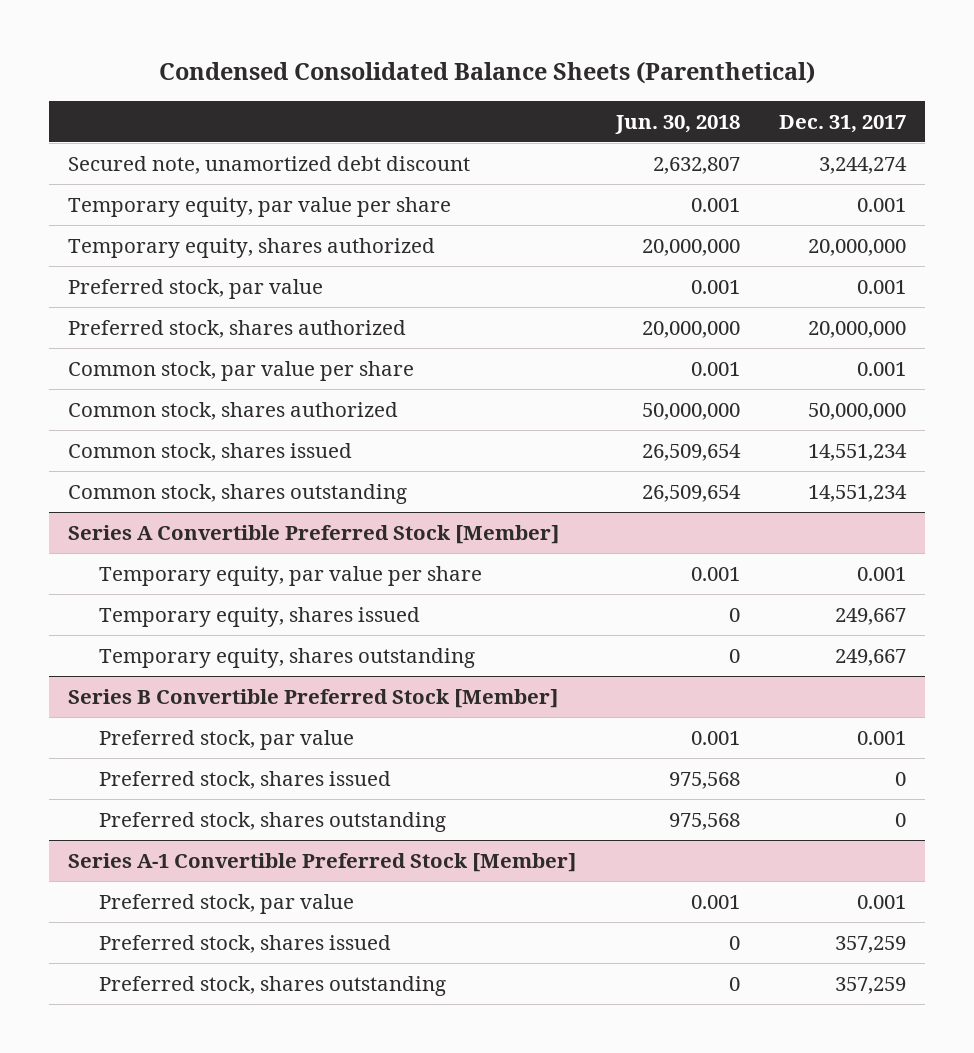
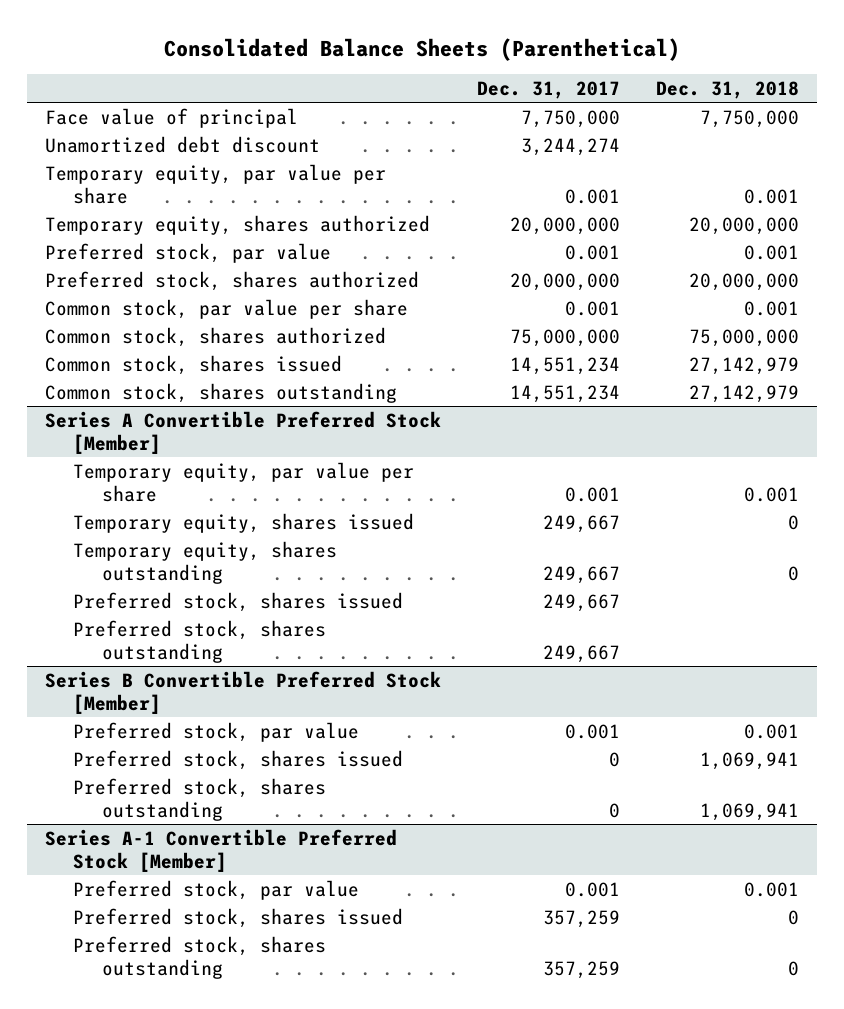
[159,61,816,85] Condensed Consolidated Balance Sheets (Parenthetical) -> [163,37,680,61] Consolidated Balance Sheets (Parenthetical)
[614,114,740,134] Jun. 30, 2018 -> none
none -> [656,80,800,99] Dec. 31, 2018
none -> [44,107,298,128] Face value of principal
[68,155,471,174] Secured note, unamortized debt discount -> [44,135,320,153] Unamortized debt discount
[807,402,906,420] 50,000,000 -> [509,328,620,347] 75,000,000
none -> [73,591,404,612] Preferred stock, shares issued
none -> [73,619,327,663] Preferred stock, shares outstanding

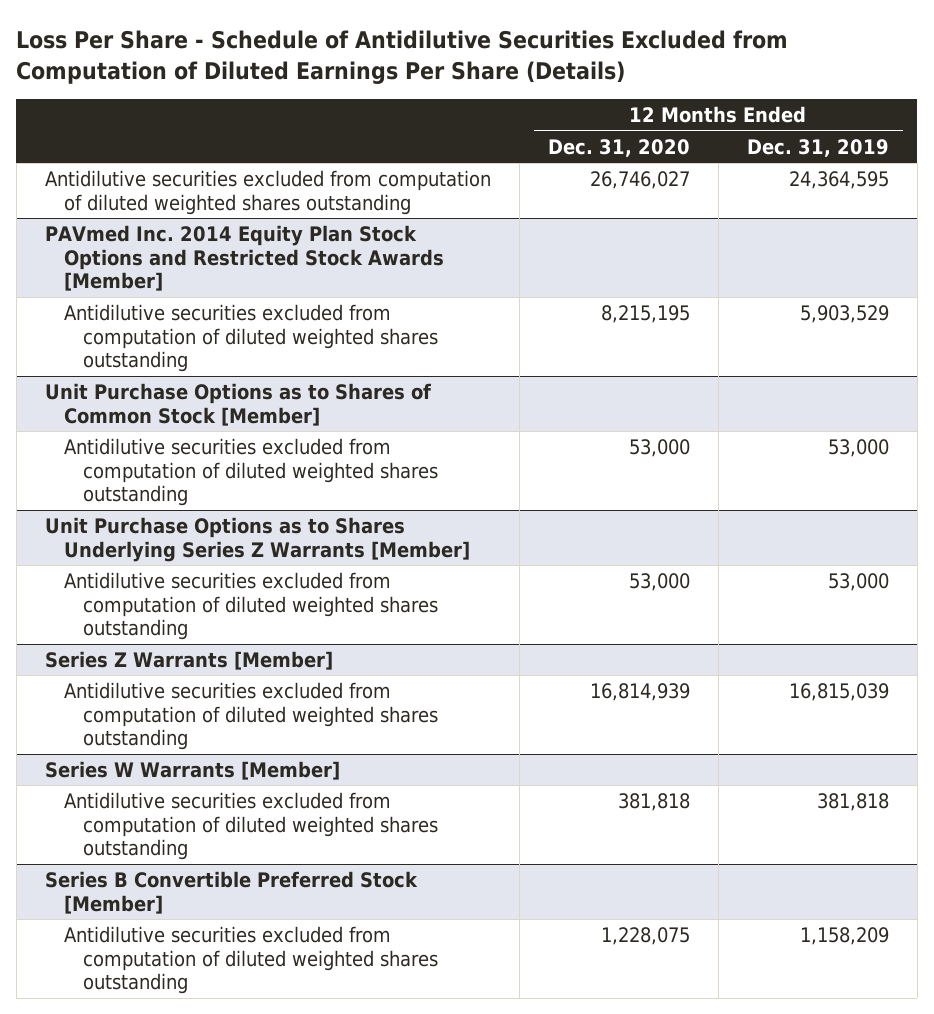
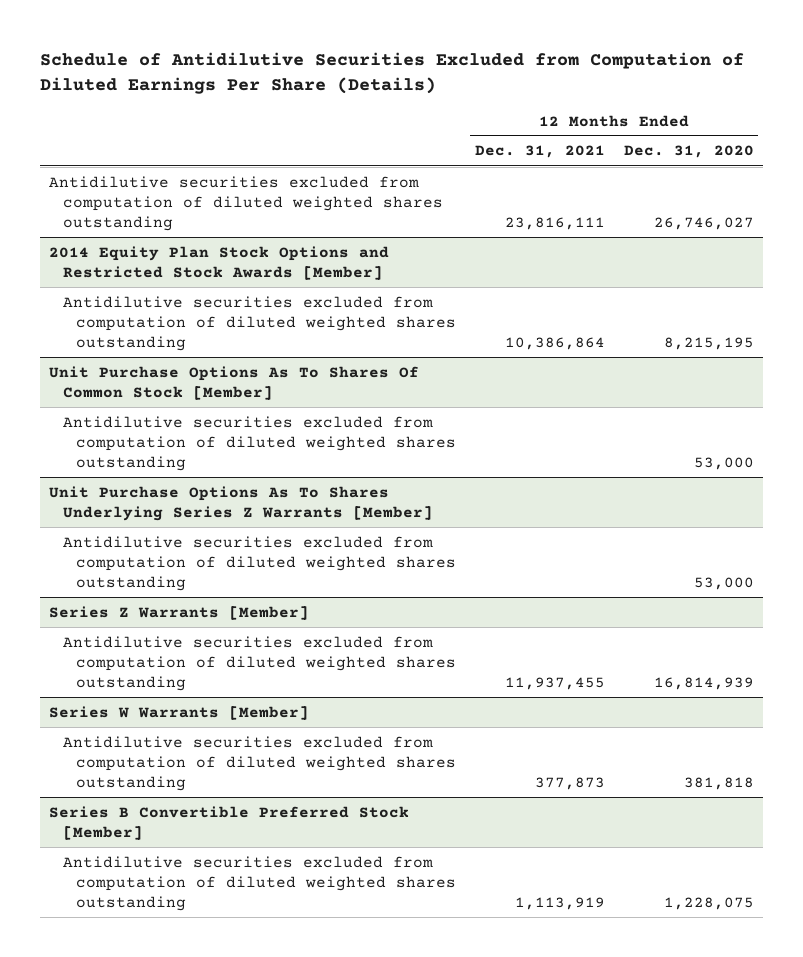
[16,29,789,84] Loss Per Share - Schedule of Antidilutive Securities Excluded from Computation of Diluted Earnings Per Share (Details) -> [39,51,744,95] Schedule of Antidilutive Securities Excluded from Computation of Diluted Earnings Per Share (Details)
[746,138,889,157] Dec. 31, 2019 -> none
none -> [474,145,605,159] Dec. 31, 2021
[44,225,444,292] PAVmed Inc. 2014 Equity Plan Stock Options and Restricted Stock Awards [Member] -> [49,245,390,280] 2014 Equity Plan Stock Options and Restricted Stock Awards [Member]
[44,383,431,426] Unit Purchase Options as to Shares of Common Stock [Member] -> [49,365,420,400] Unit Purchase Options As To Shares Of Common Stock [Member]
[44,517,470,562] Unit Purchase Options as to Shares Underlying Series Z Warrants [Member] -> [49,485,433,521] Unit Purchase Options As To Shares Underlying Series Z Warrants [Member]

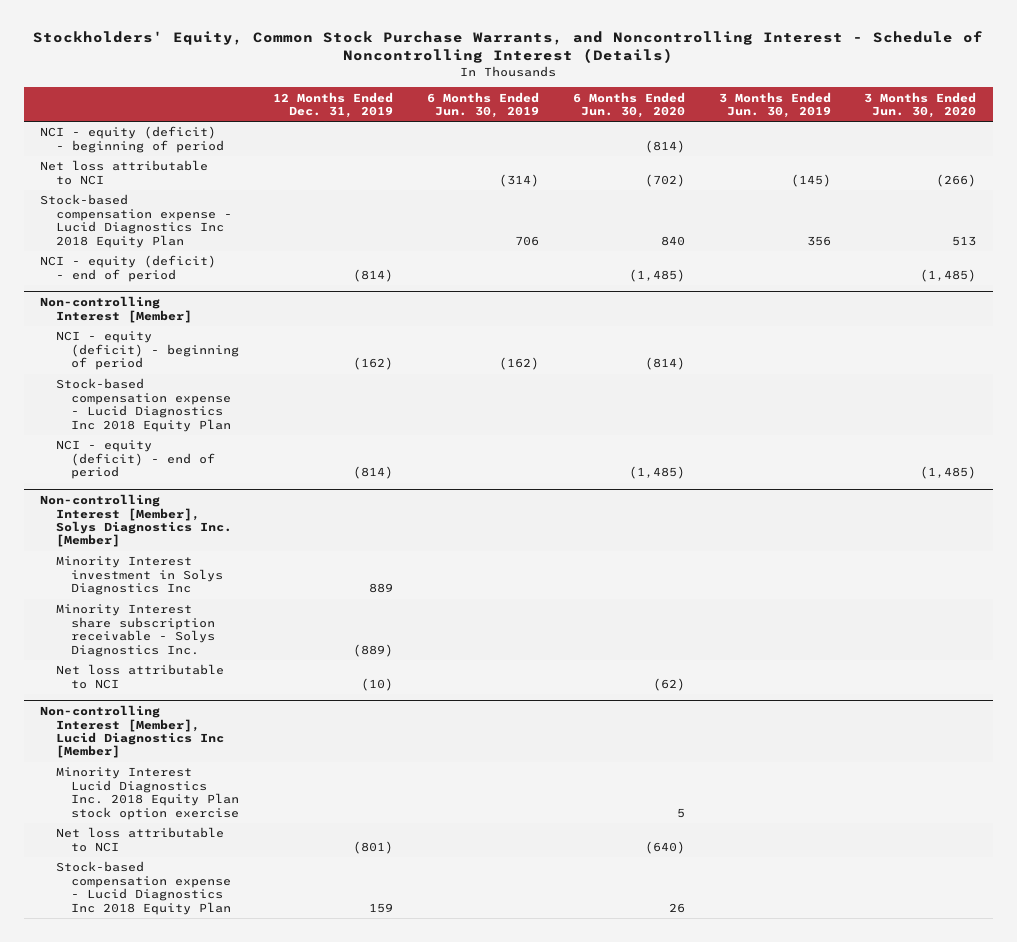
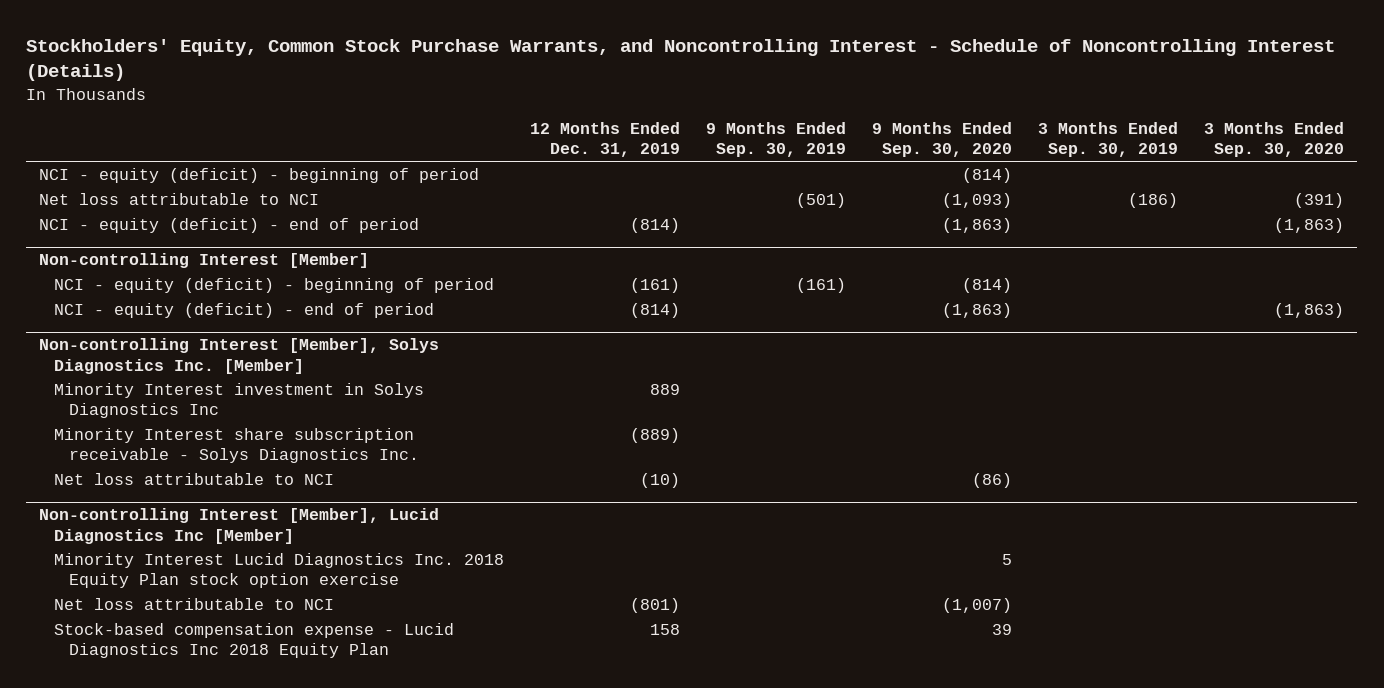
[426,91,539,119] 6 Months Ended Jun. 30, 2019 -> none
[572,91,685,119] 6 Months Ended Jun. 30, 2020 -> none
[718,91,831,119] 3 Months Ended Jun. 30, 2019 -> none
[864,91,977,119] 3 Months Ended Jun. 30, 2020 -> none
none -> [706,121,847,158] 9 Months Ended Sep. 30, 2019
none -> [872,121,1013,158] 9 Months Ended Sep. 30, 2020
none -> [1038,121,1179,158] 3 Months Ended Sep. 30, 2019
none -> [1204,121,1345,158] 3 Months Ended Sep. 30, 2020
[40,194,232,248] Stock-based compensation expense - Lucid Diagnostics Inc 2018 Equity Plan -> none
[55,378,232,432] Stock-based compensation expense - Lucid Diagnostics Inc 2018 Equity Plan -> none
[352,357,393,371] (162) -> [630,277,681,293] (161)
[368,902,393,913] 159 -> [650,623,681,635] 158

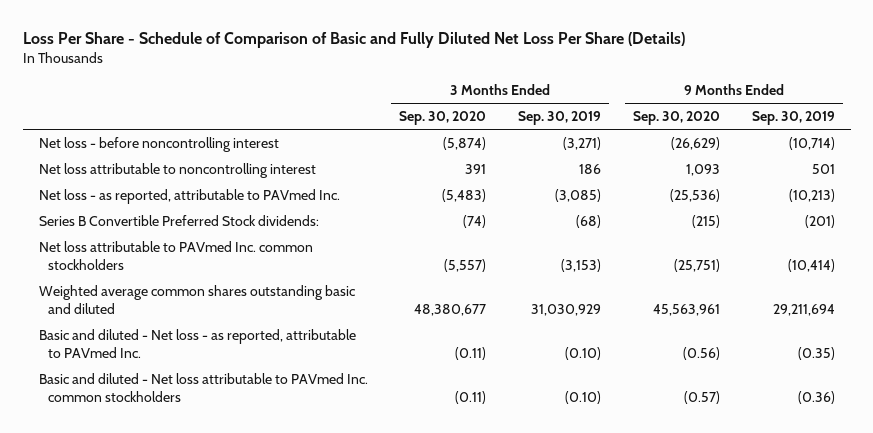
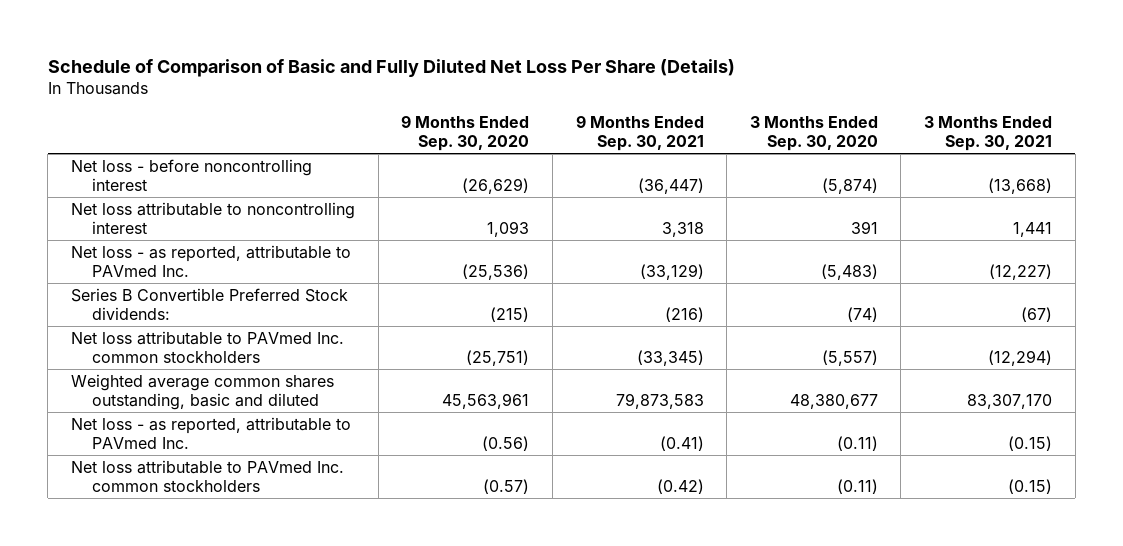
[22,32,685,49] Loss Per Share - Schedule of Comparison of Basic and Fully Diluted Net Loss Per Share (Details) -> [47,58,735,77] Schedule of Comparison of Basic and Fully Diluted Net Loss Per Share (Details)
[518,111,602,126] Sep. 30, 2019 -> none
[751,111,835,126] Sep. 30, 2019 -> none
none -> [575,114,704,151] 9 Months Ended Sep. 30, 2021
none -> [923,115,1052,151] 3 Months Ended Sep. 30, 2021
[38,284,355,314] Weighted average common shares outstanding basic and diluted -> [71,373,335,411] Weighted average common shares outstanding, basic and diluted
[38,328,356,358] Basic and diluted - Net loss - as reported, attributable to PAVmed Inc. -> [71,416,352,450] Net loss - as reported, attributable to PAVmed Inc.
[38,372,368,402] Basic and diluted - Net loss attributable to PAVmed Inc. common stockholders -> [71,459,345,493] Net loss attributable to PAVmed Inc. common stockholders

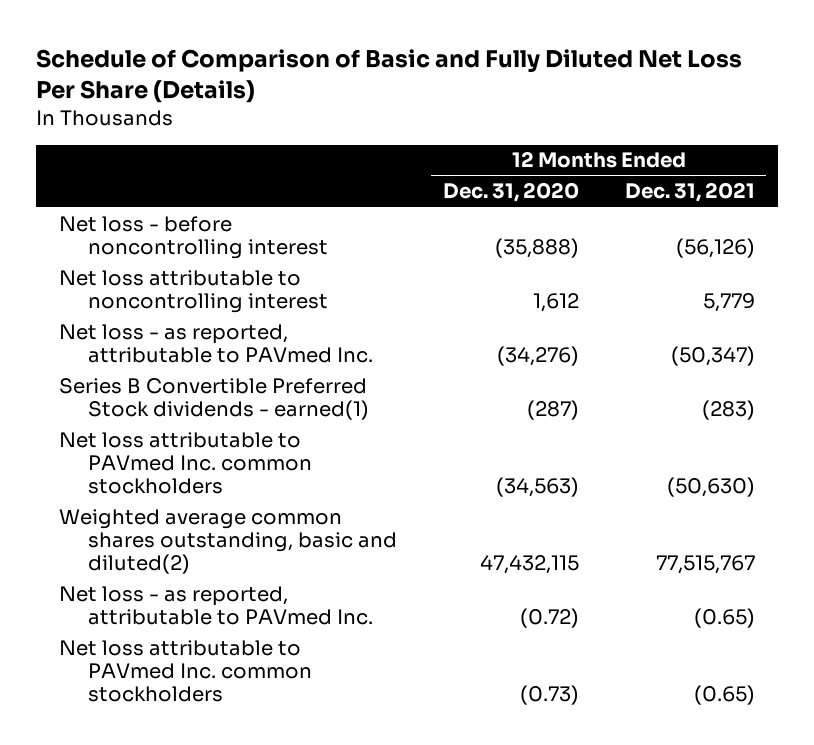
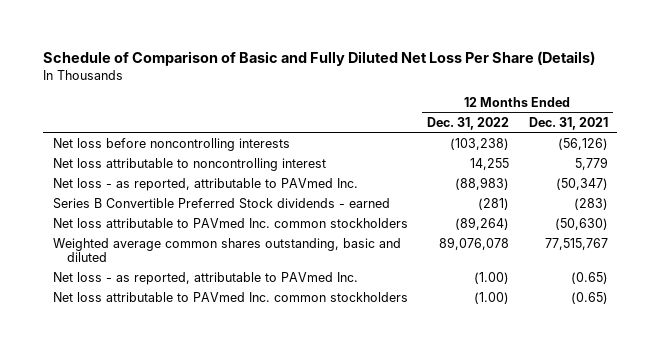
[442,182,579,203] Dec. 31, 2020 -> none
none -> [427,116,510,130] Dec. 31, 2022
[59,215,328,259] Net loss - before noncontrolling interest -> [52,137,290,151] Net loss before noncontrolling interests
[59,377,369,420] Series B Convertible Preferred Stock dividends - earned(1) -> [52,197,390,209] Series B Convertible Preferred Stock dividends - earned
[59,508,397,574] Weighted average common shares outstanding, basic and diluted(2) -> [52,237,401,263] Weighted average common shares outstanding, basic and diluted

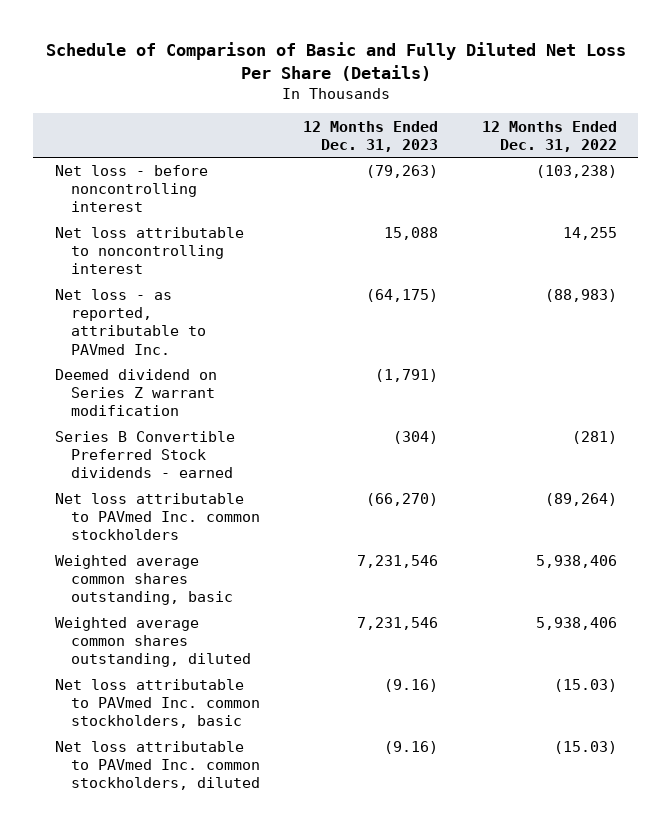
[528,116,608,130] Dec. 31, 2021 -> none
none -> [303,120,439,152] 12 Months Ended Dec. 31, 2023
[52,137,290,151] Net loss before noncontrolling interests -> [54,165,208,213] Net loss - before noncontrolling interest
none -> [54,369,217,417] Deemed dividend on Series Z warrant modification
[52,237,401,263] Weighted average common shares outstanding, basic and diluted -> [54,555,234,606] Weighted average common shares outstanding, basic
[439,236,510,250] 89,076,078 -> [535,555,617,569] 5,938,406
none -> [54,617,252,668] Weighted average common shares outstanding, diluted
[52,271,358,285] Net loss - as reported, attributable to PAVmed Inc. -> [54,679,261,729] Net loss attributable to PAVmed Inc. common stockholders, basic
[474,271,510,284] (1.00) -> [553,679,617,693] (15.03)
[52,291,408,302] Net loss attributable to PAVmed Inc. common stockholders -> [54,741,261,791] Net loss attributable to PAVmed Inc. common stockholders, diluted
[474,291,510,304] (1.00) -> [553,741,617,755] (15.03)

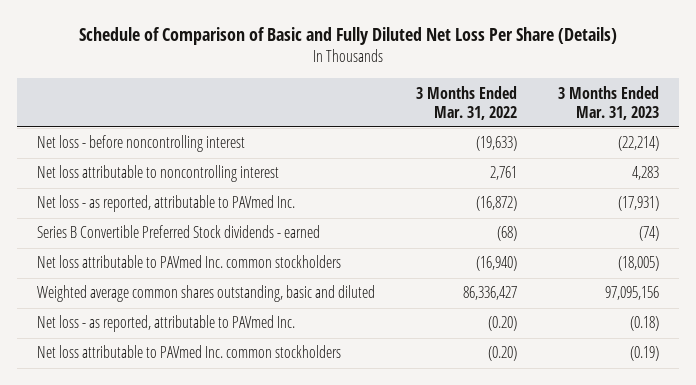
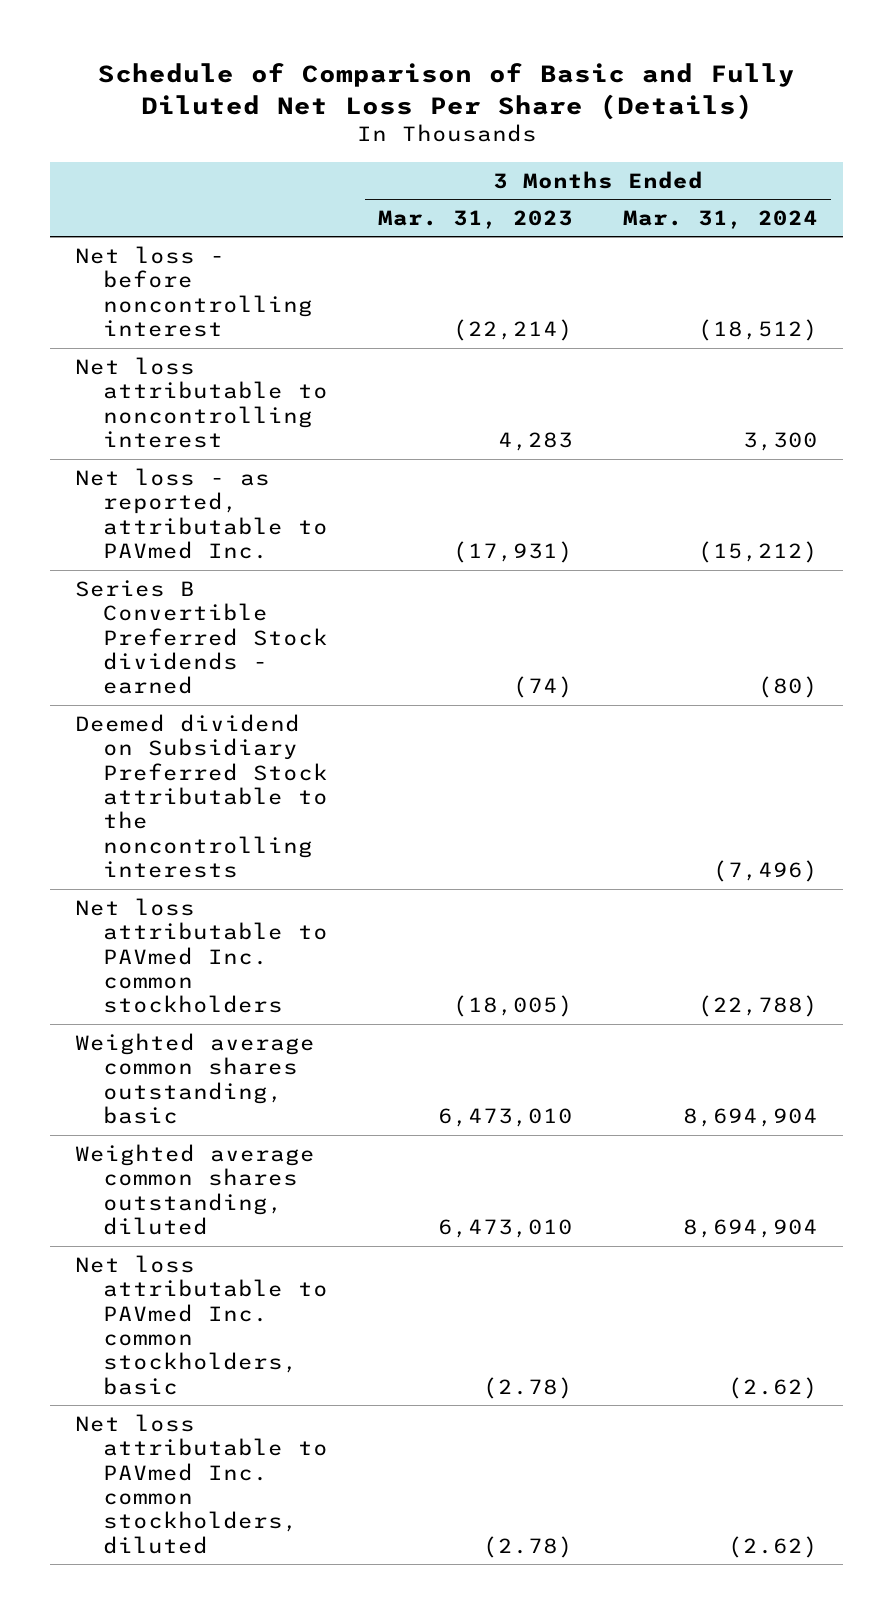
[416,85,518,120] 3 Months Ended Mar. 31, 2022 -> none
none -> [623,209,819,229] Mar. 31, 2024
none -> [75,713,328,879] Deemed dividend on Subsidiary Preferred Stock attributable to the noncontrolling interests
[37,285,376,303] Weighted average common shares outstanding, basic and diluted -> [75,1032,316,1125] Weighted average common shares outstanding, basic
[605,286,660,301] 97,095,156 -> [437,1108,573,1128] 6,473,010
none -> [75,1143,316,1236] Weighted average common shares outstanding, diluted
[37,315,296,333] Net loss - as reported, attributable to PAVmed Inc. -> [75,1254,328,1395] Net loss attributable to PAVmed Inc. common stockholders, basic
[630,316,660,332] (0.18) -> [482,1376,573,1399] (2.78)
[37,345,342,359] Net loss attributable to PAVmed Inc. common stockholders -> [75,1413,328,1554] Net loss attributable to PAVmed Inc. common stockholders, diluted
[630,346,660,362] (0.19) -> [482,1535,573,1558] (2.78)

